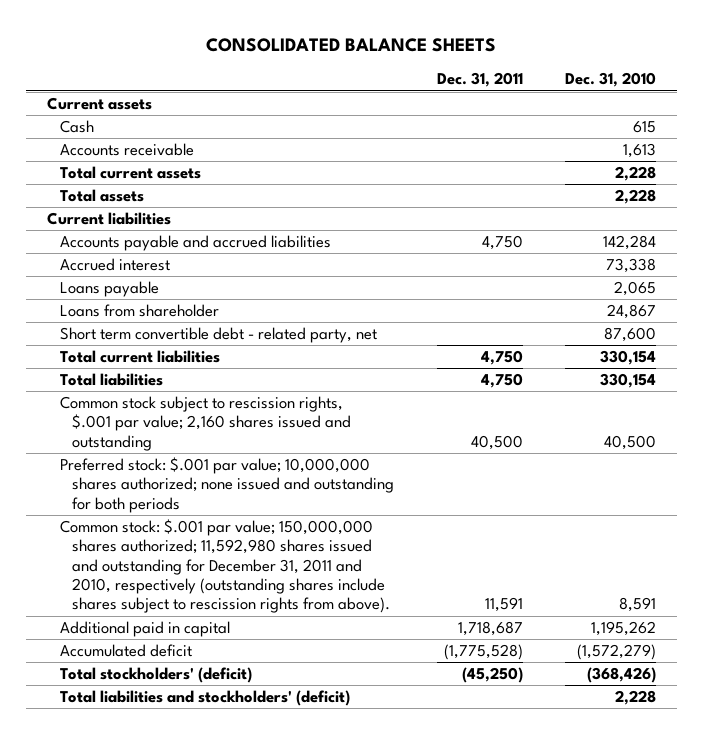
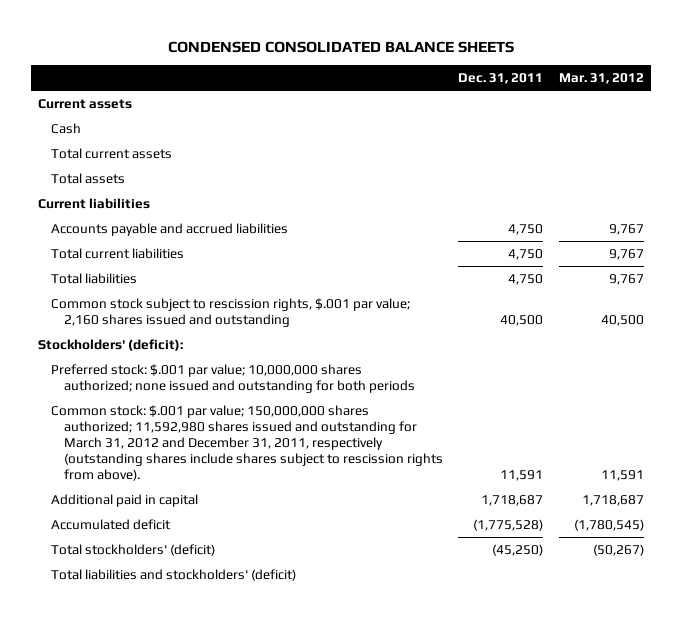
[206,38,497,53] CONSOLIDATED BALANCE SHEETS -> [168,40,515,53] CONDENSED CONSOLIDATED BALANCE SHEETS
[565,72,657,88] Dec. 31, 2010 -> none
none -> [558,73,644,85] Mar. 31, 2012
[59,143,194,157] Accounts receivable -> none
[59,258,170,272] Accrued interest -> none
[59,281,159,298] Loans payable -> none
[59,304,219,318] Loans from shareholder -> none
[59,327,377,344] Short term convertible debt - related party, net -> none
none -> [38,338,184,351] Stockholders' (deficit):
[59,519,391,614] Common stock: $.001 par value; 150,000,000 shares authorized; 11,592,980 shares issued and outstanding for December 31, 2011 and 2010, respectively (outstanding shares include shares subject to rescission rights from above). -> [51,404,443,481] Common stock: $.001 par value; 150,000,000 shares authorized; 11,592,980 shares issued and outstanding for March 31, 2012 and December 31, 2011, respectively (outstanding shares include shares subject to rescission rights from above).

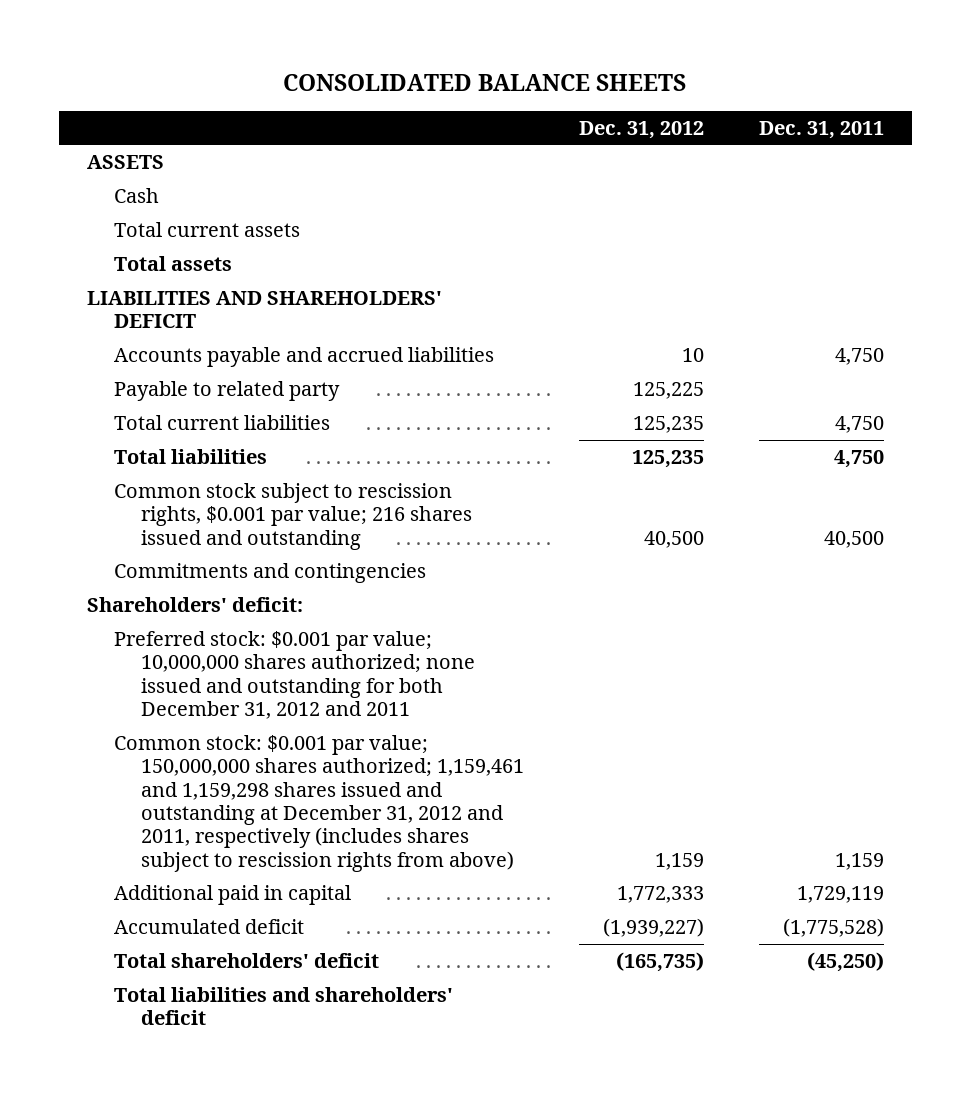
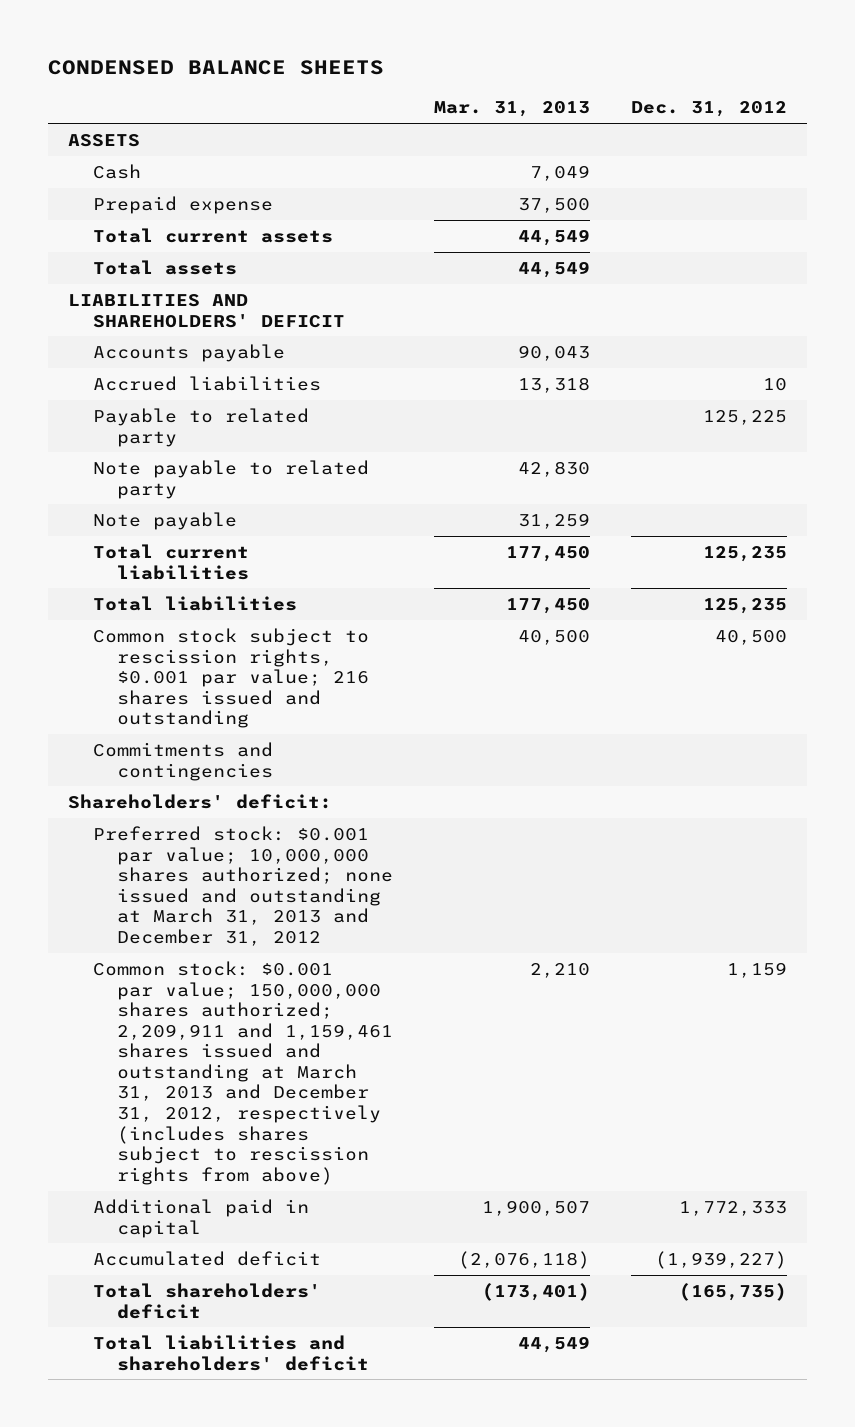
[283,73,687,91] CONSOLIDATED BALANCE SHEETS -> [47,60,384,76] CONDENSED BALANCE SHEETS
[759,120,885,139] Dec. 31, 2011 -> none
none -> [433,101,590,118] Mar. 31, 2013
none -> [92,195,273,214] Prepaid expense
[113,346,494,367] Accounts payable and accrued liabilities -> none
none -> [92,343,285,362] Accounts payable
none -> [92,375,321,391] Accrued liabilities
none -> [92,459,369,499] Note payable to related party
none -> [92,511,237,530] Note payable
[113,630,475,719] Preferred stock: $0.001 par value; 10,000,000 shares authorized; none issued and outstanding for both December 31, 2012 and 2011 -> [92,825,394,946] Preferred stock: $0.001 par value; 10,000,000 shares authorized; none issued and outstanding at March 31, 2013 and December 31, 2012
[113,734,524,872] Common stock: $0.001 par value; 150,000,000 shares authorized; 1,159,461 and 1,159,298 shares issued and outstanding at December 31, 2012 and 2011, respectively (includes shares subject to rescission rights from above) -> [92,960,394,1185] Common stock: $0.001 par value; 150,000,000 shares authorized; 2,209,911 and 1,159,461 shares issued and outstanding at March 31, 2013 and December 31, 2012, respectively (includes shares subject to rescission rights from above)

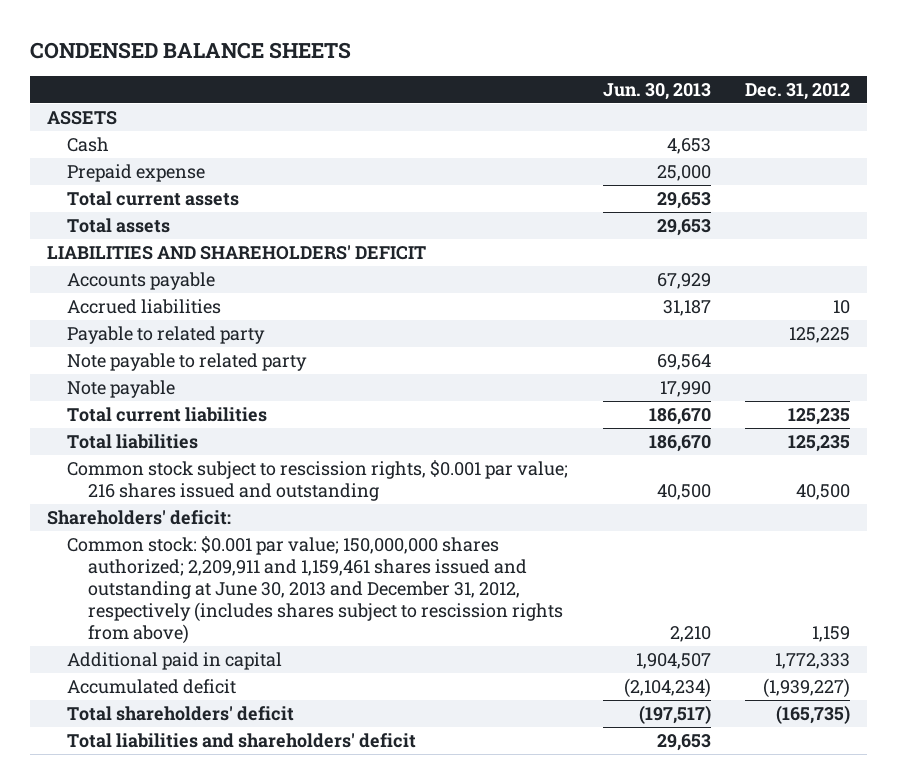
[433,101,590,118] Mar. 31, 2013 -> none
none -> [602,82,711,100] Jun. 30, 2013
[92,741,274,781] Commitments and contingencies -> none
[92,825,394,946] Preferred stock: $0.001 par value; 10,000,000 shares authorized; none issued and outstanding at March 31, 2013 and December 31, 2012 -> none
[92,960,394,1185] Common stock: $0.001 par value; 150,000,000 shares authorized; 2,209,911 and 1,159,461 shares issued and outstanding at March 31, 2013 and December 31, 2012, respectively (includes shares subject to rescission rights from above) -> [67,535,563,645] Common stock: $0.001 par value; 150,000,000 shares authorized; 2,209,911 and 1,159,461 shares issued and outstanding at June 30, 2013 and December 31, 2012, respectively (includes shares subject to rescission rights from above)

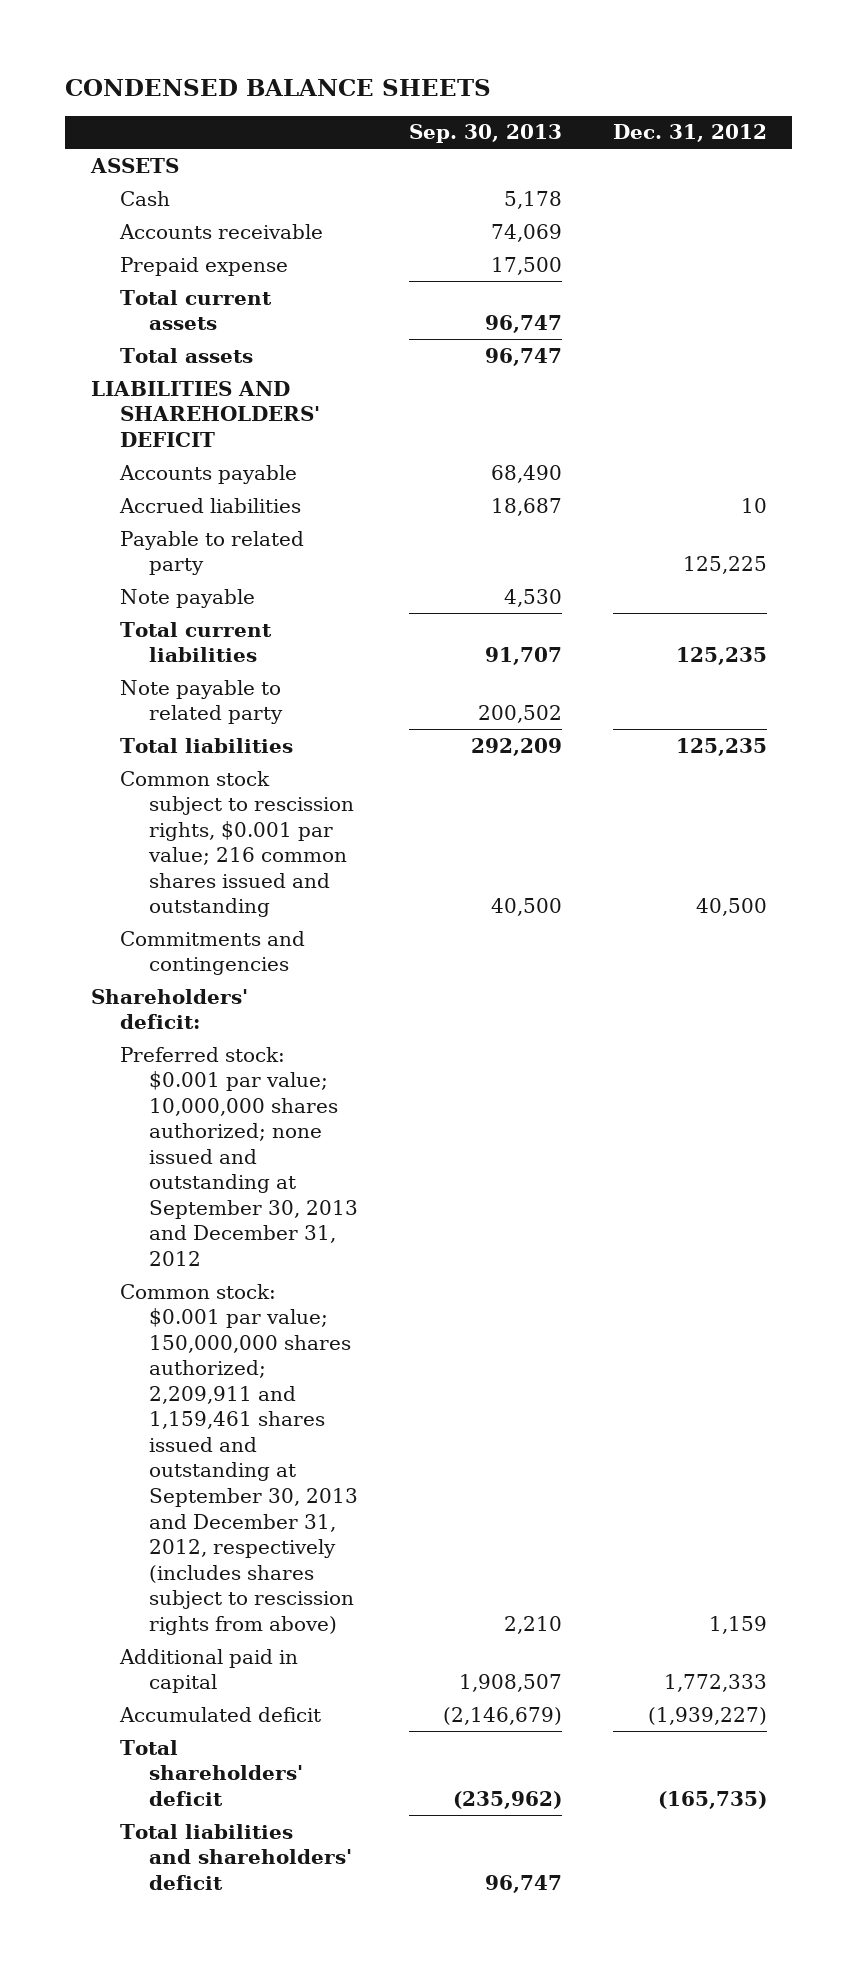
[602,82,711,100] Jun. 30, 2013 -> none
none -> [408,124,562,144] Sep. 30, 2013
none -> [118,223,323,239] Accounts receivable
[67,352,308,371] Note payable to related party -> [119,679,283,725] Note payable to related party
[67,459,569,501] Common stock subject to rescission rights, $0.001 par value; 216 shares issued and outstanding -> [119,770,354,918] Common stock subject to rescission rights, $0.001 par value; 216 common shares issued and outstanding
none -> [119,930,305,976] Commitments and contingencies
none -> [119,1046,358,1266] Preferred stock: $0.001 par value; 10,000,000 shares authorized; none issued and outstanding at September 30, 2013 and December 31, 2012
[67,535,563,645] Common stock: $0.001 par value; 150,000,000 shares authorized; 2,209,911 and 1,159,461 shares issued and outstanding at June 30, 2013 and December 31, 2012, respectively (includes shares subject to rescission rights from above) -> [119,1283,358,1635] Common stock: $0.001 par value; 150,000,000 shares authorized; 2,209,911 and 1,159,461 shares issued and outstanding at September 30, 2013 and December 31, 2012, respectively (includes shares subject to rescission rights from above)

